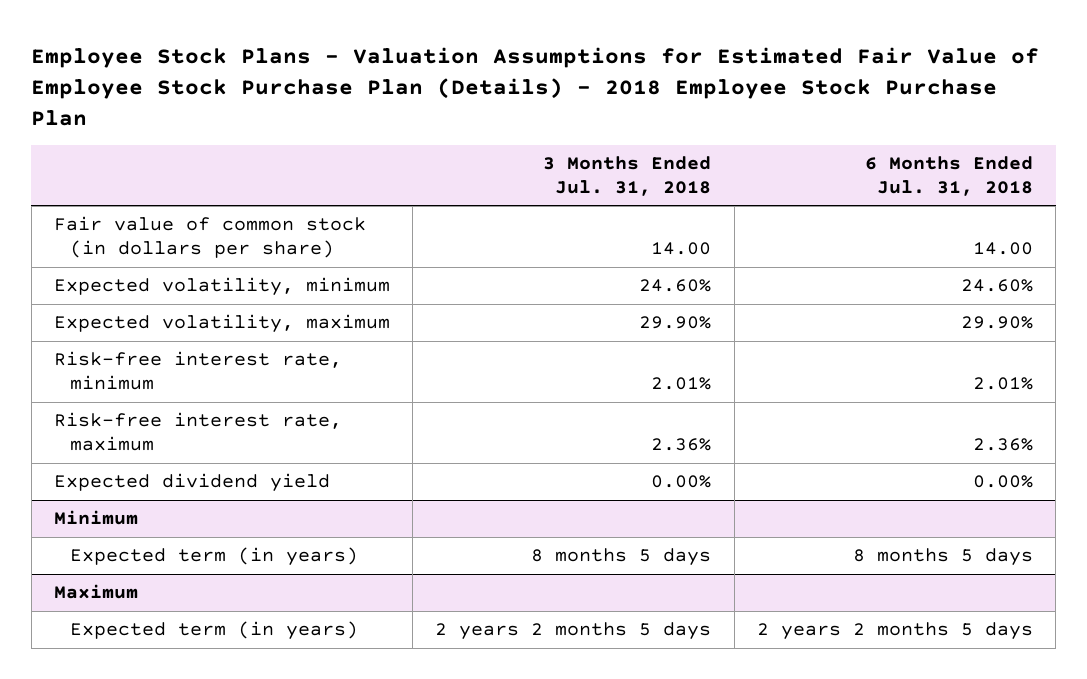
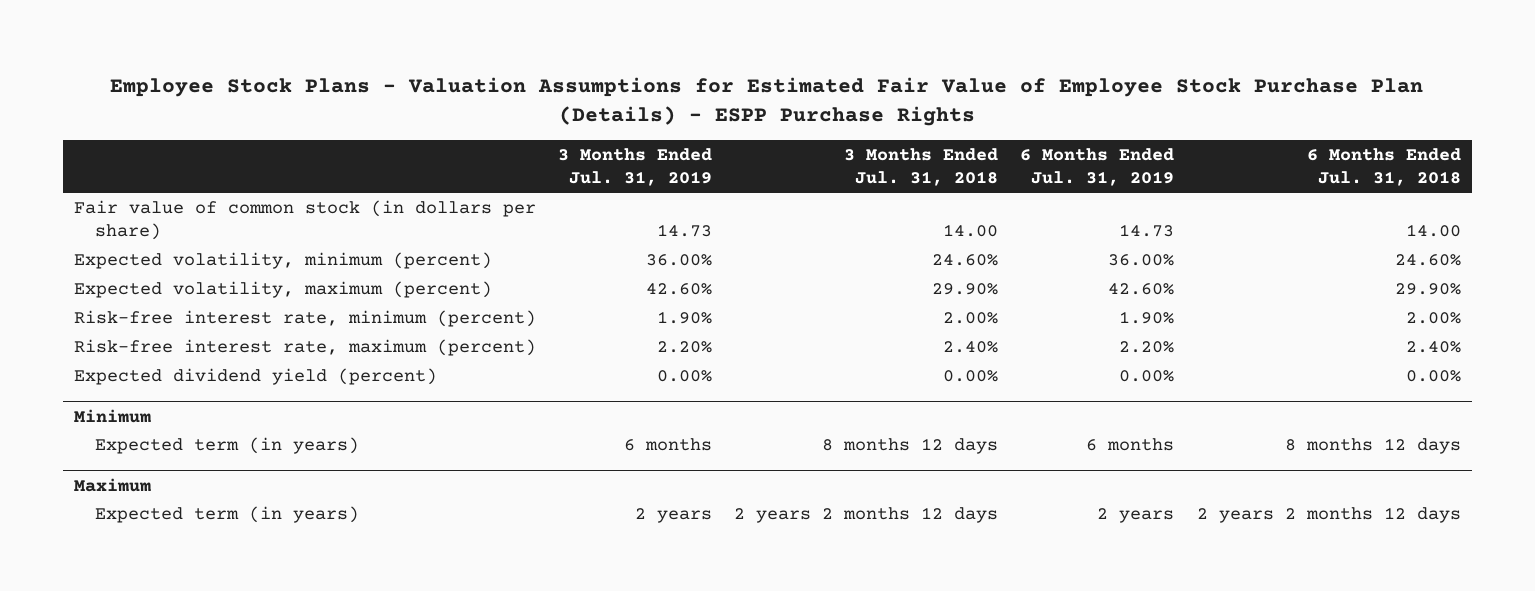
[31,46,1040,126] Employee Stock Plans - Valuation Assumptions for Estimated Fair Value of Employee Stock Purchase Plan (Details) - 2018 Employee Stock Purchase Plan -> [110,77,1424,127] Employee Stock Plans - Valuation Assumptions for Estimated Fair Value of Employee Stock Purchase Plan (Details) - ESPP Purchase Rights
none -> [558,147,713,187] 3 Months Ended Jul. 31, 2019
none -> [1020,147,1175,187] 6 Months Ended Jul. 31, 2019
[54,277,391,297] Expected volatility, minimum -> [74,251,493,269] Expected volatility, minimum (percent)
[54,314,391,334] Expected volatility, maximum -> [74,280,493,298] Expected volatility, maximum (percent)
[54,351,343,391] Risk-free interest rate, minimum -> [74,309,537,327] Risk-free interest rate, minimum (percent)
[651,377,712,391] 2.01% -> [943,311,999,324] 2.00%
[972,377,1033,391] 2.01% -> [1405,311,1461,324] 2.00%
[54,412,343,452] Risk-free interest rate, maximum -> [74,338,537,356] Risk-free interest rate, maximum (percent)
[651,438,712,452] 2.36% -> [943,340,999,353] 2.40%
[972,438,1033,452] 2.36% -> [1405,340,1461,353] 2.40%
[54,473,331,493] Expected dividend yield -> [74,367,438,385] Expected dividend yield (percent)
[531,548,712,567] 8 months 5 days -> [822,437,999,454] 8 months 12 days
[852,548,1033,567] 8 months 5 days -> [1284,437,1461,454] 8 months 12 days
[435,622,712,641] 2 years 2 months 5 days -> [734,506,999,523] 2 years 2 months 12 days
[756,622,1033,641] 2 years 2 months 5 days -> [1196,506,1461,523] 2 years 2 months 12 days

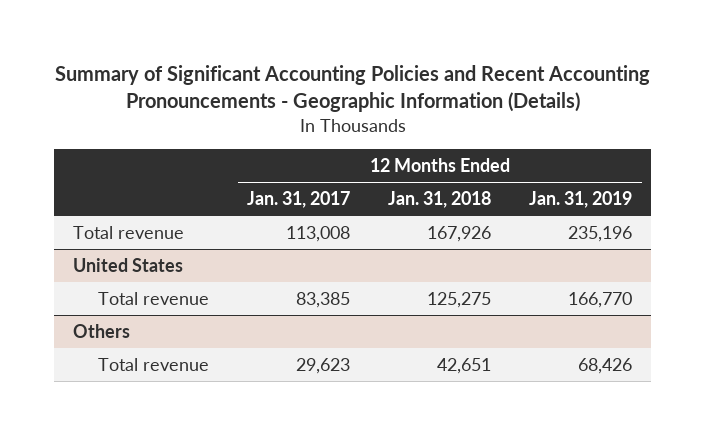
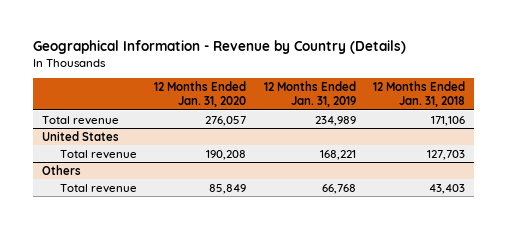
[54,65,650,113] Summary of Significant Accounting Policies and Recent Accounting Pronouncements - Geographic Information (Details) -> [33,40,407,55] Geographical Information - Revenue by Country (Details)
[247,191,351,209] Jan. 31, 2017 -> none
none -> [154,81,247,108] 12 Months Ended Jan. 31, 2020
[427,225,492,242] 167,926 -> [431,115,466,126] 171,106
[568,225,633,242] 235,196 -> [314,115,356,126] 234,989
[427,291,492,308] 125,275 -> [427,149,466,160] 127,703
[568,291,633,308] 166,770 -> [319,149,356,160] 168,221
[437,357,492,374] 42,651 -> [429,183,466,194] 43,403
[578,357,633,374] 68,426 -> [321,183,356,194] 66,768

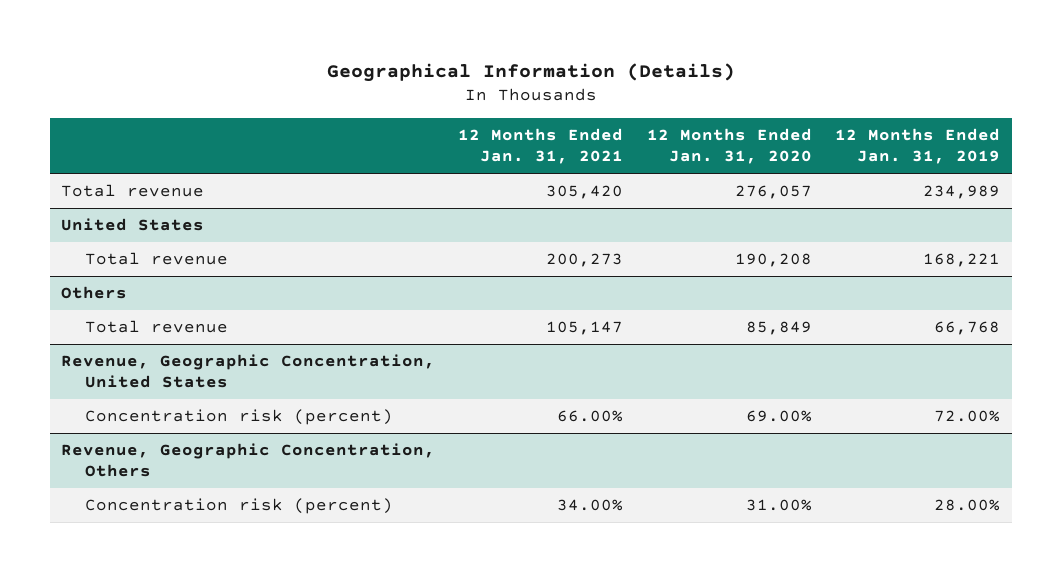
[33,40,407,55] Geographical Information - Revenue by Country (Details) -> [326,62,735,82] Geographical Information (Details)
[373,81,466,108] 12 Months Ended Jan. 31, 2018 -> none
none -> [458,127,624,164] 12 Months Ended Jan. 31, 2021
none -> [61,354,436,389] Revenue, Geographic Concentration, United States
none -> [84,409,393,426] Concentration risk (percent)
none -> [61,443,436,478] Revenue, Geographic Concentration, Others
none -> [84,498,393,515] Concentration risk (percent)

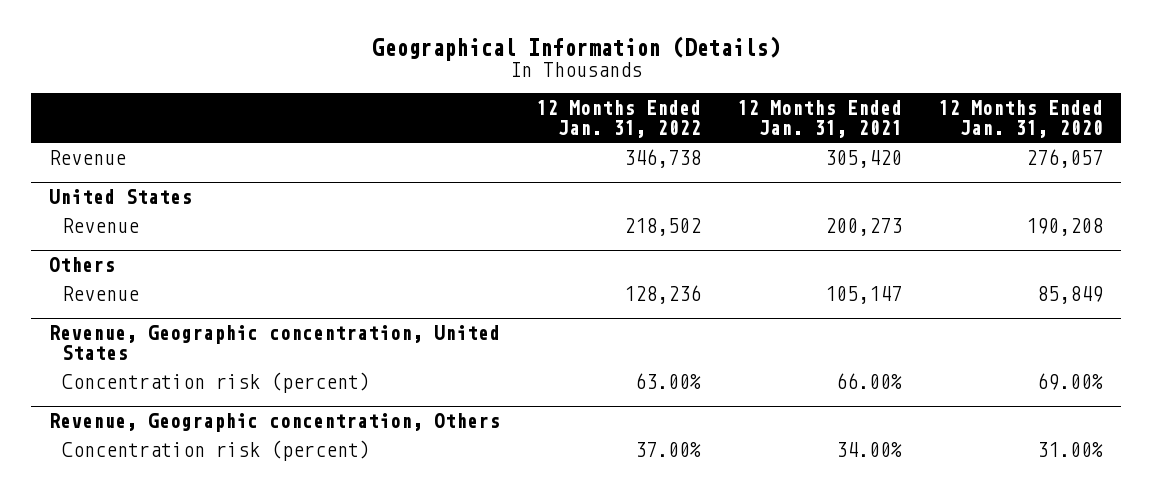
[834,127,1000,164] 12 Months Ended Jan. 31, 2019 -> none
none -> [535,99,701,139] 12 Months Ended Jan. 31, 2022
[61,184,205,198] Total revenue -> [48,149,126,165] Revenue
[84,252,228,266] Total revenue -> [61,217,139,233] Revenue
[84,320,228,334] Total revenue -> [61,285,139,301] Revenue
[61,354,436,389] Revenue, Geographic Concentration, United States -> [48,324,500,361] Revenue, Geographic concentration, United States
[61,443,436,478] Revenue, Geographic Concentration, Others -> [48,412,500,432] Revenue, Geographic concentration, Others

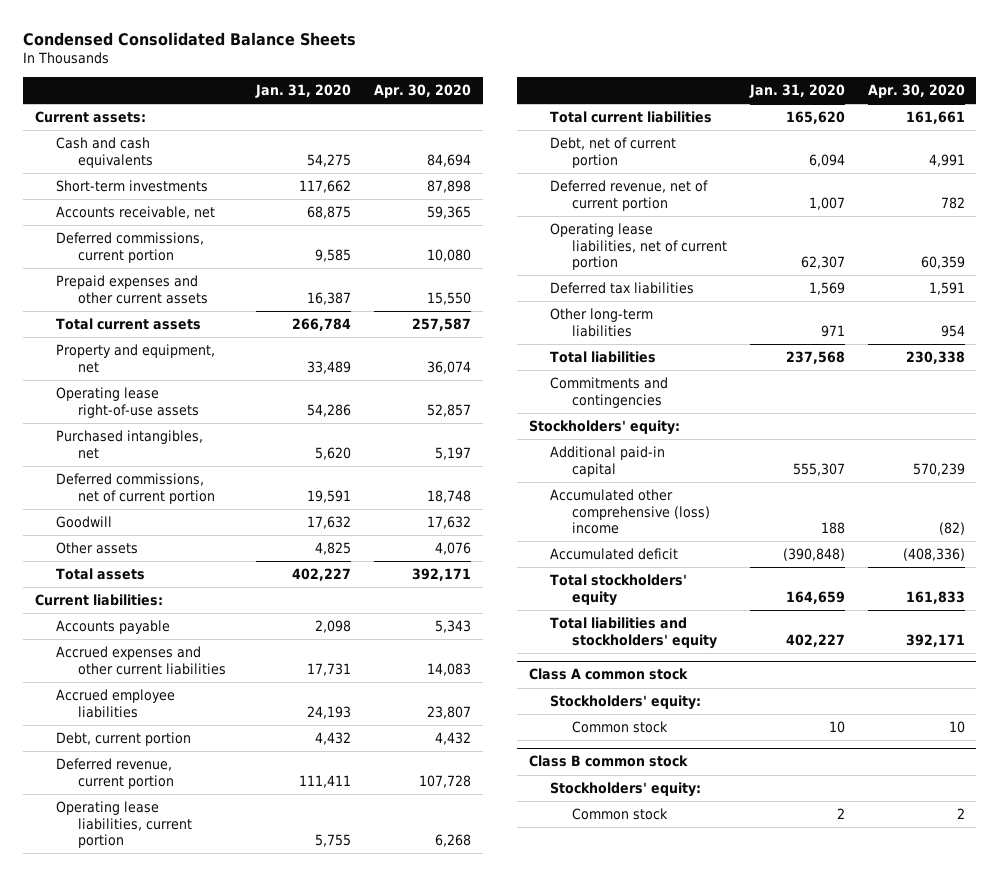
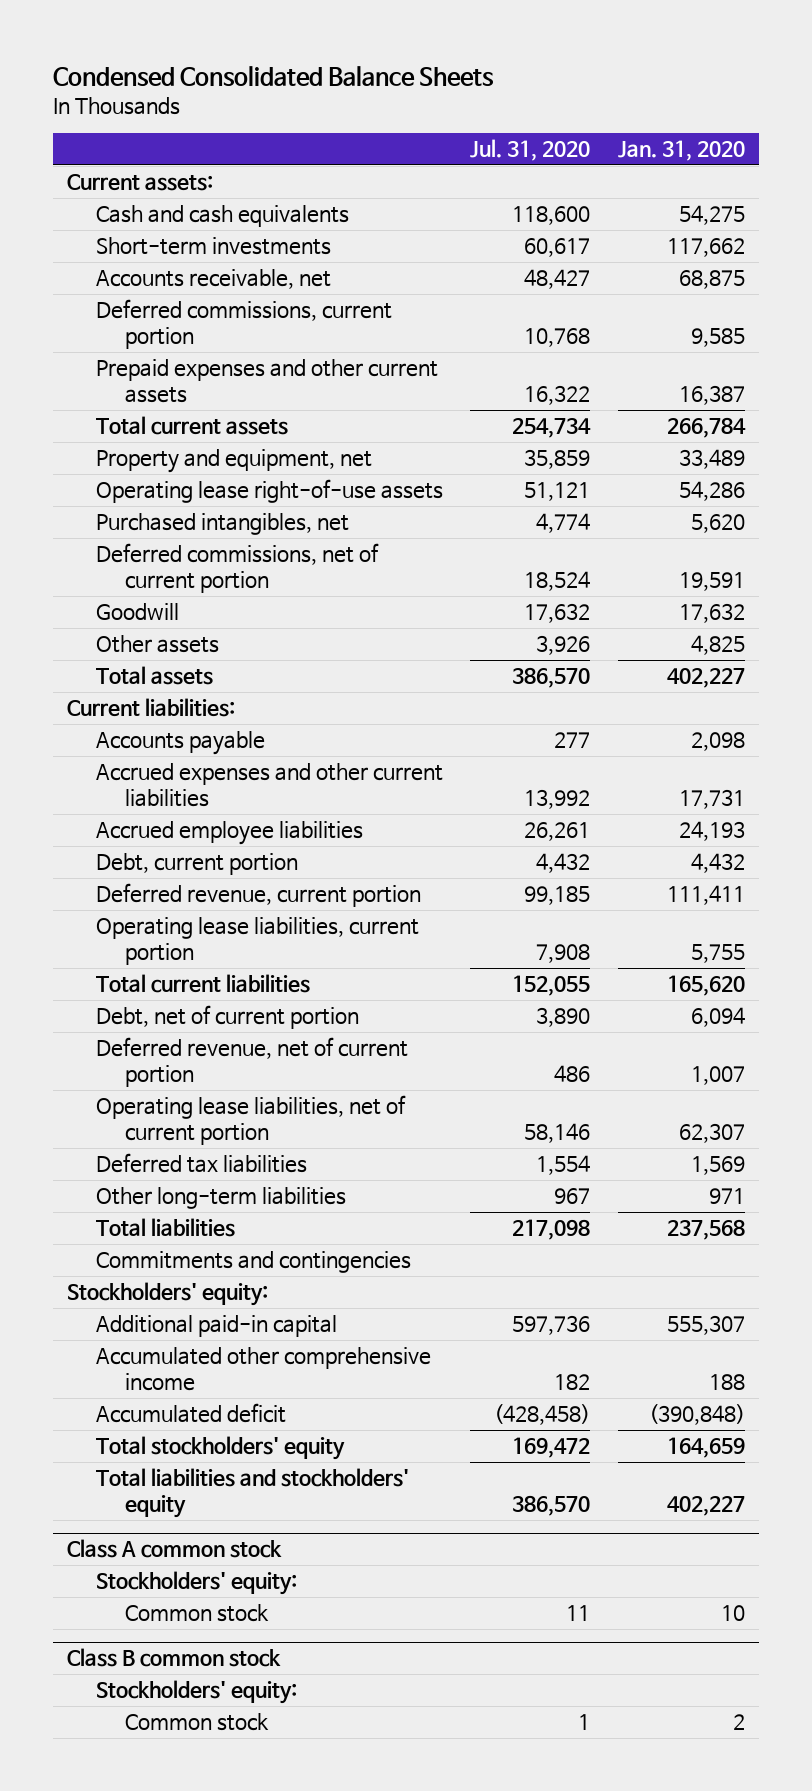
[374,84,472,99] Apr. 30, 2020 -> none
none -> [470,139,591,162] Jul. 31, 2020
[550,489,710,535] Accumulated other comprehensive (loss) income -> [95,1347,431,1392] Accumulated other comprehensive income

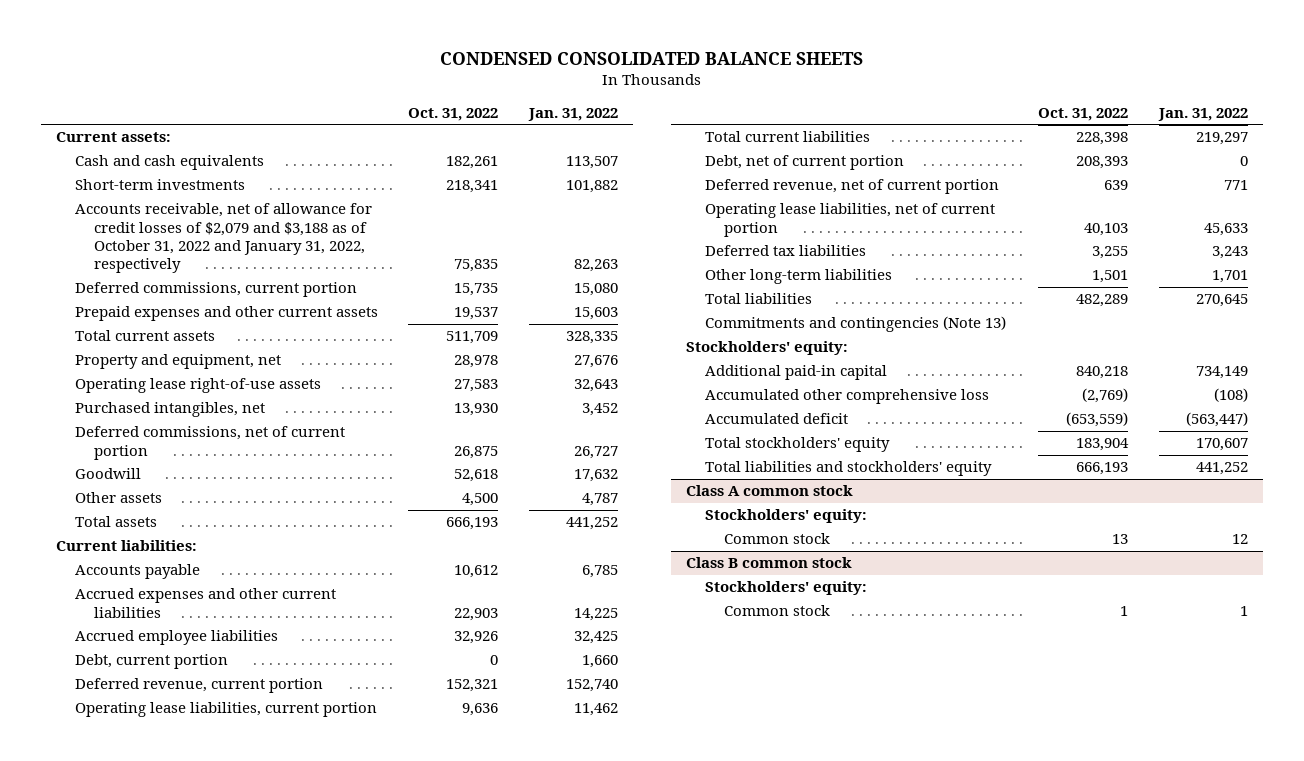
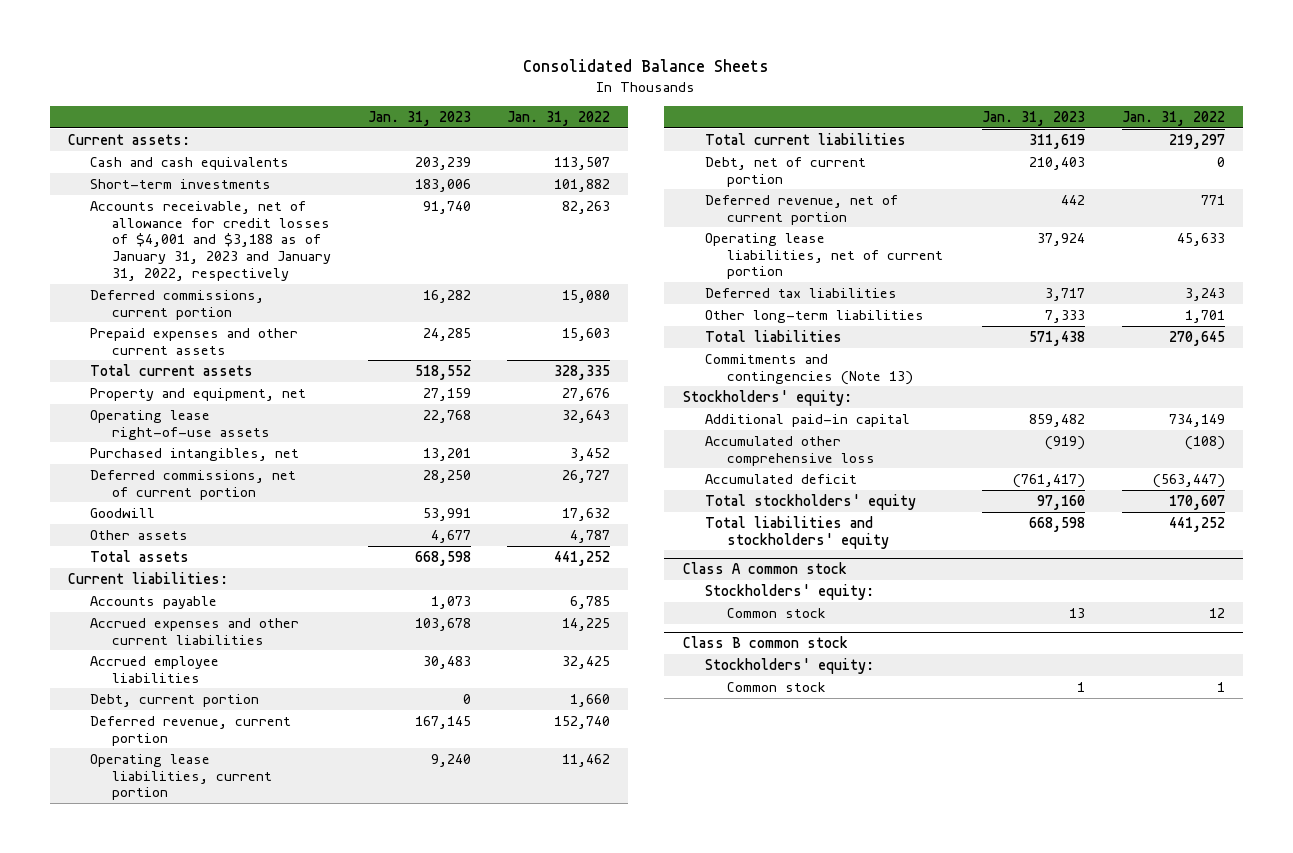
[439,51,863,65] CONDENSED CONSOLIDATED BALANCE SHEETS -> [523,59,770,73] Consolidated Balance Sheets
[408,107,499,121] Oct. 31, 2022 -> none
none -> [367,111,471,127] Jan. 31, 2023
[74,203,372,274] Accounts receivable, net of allowance for credit losses of $2,079 and $3,188 as of October 31, 2022 and January 31, 2022, respectively -> [90,200,332,281] Accounts receivable, net of allowance for credit losses of $4,001 and $3,188 as of January 31, 2023 and January 31, 2022, respectively

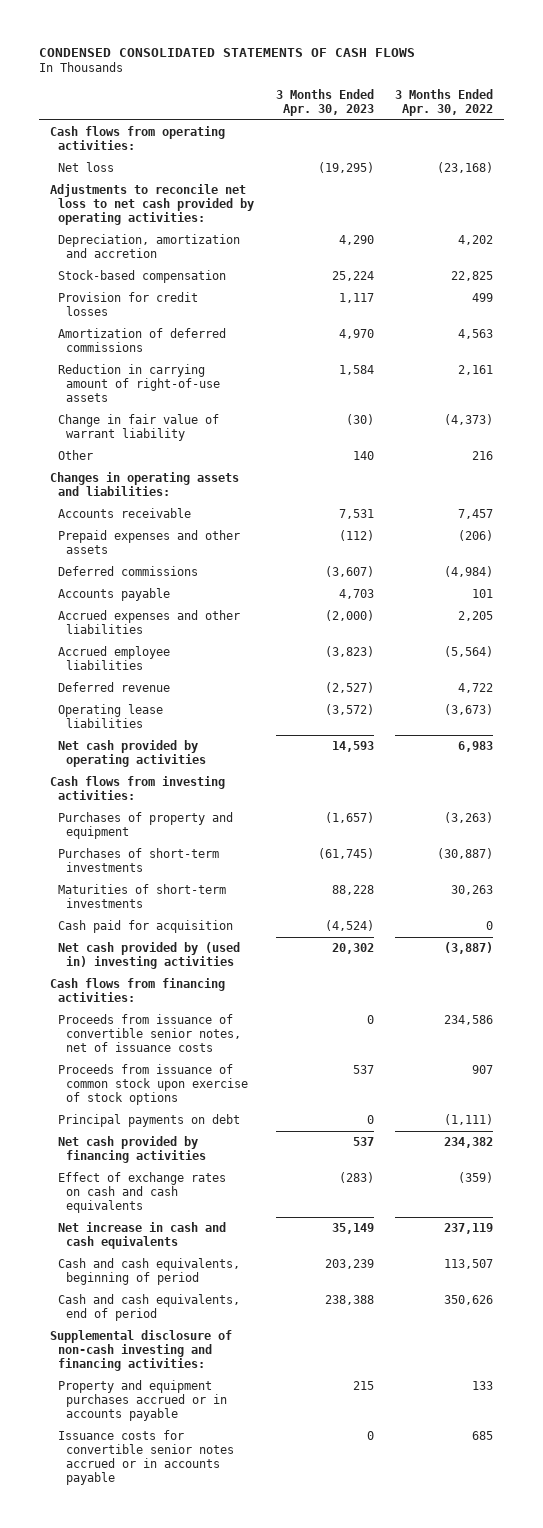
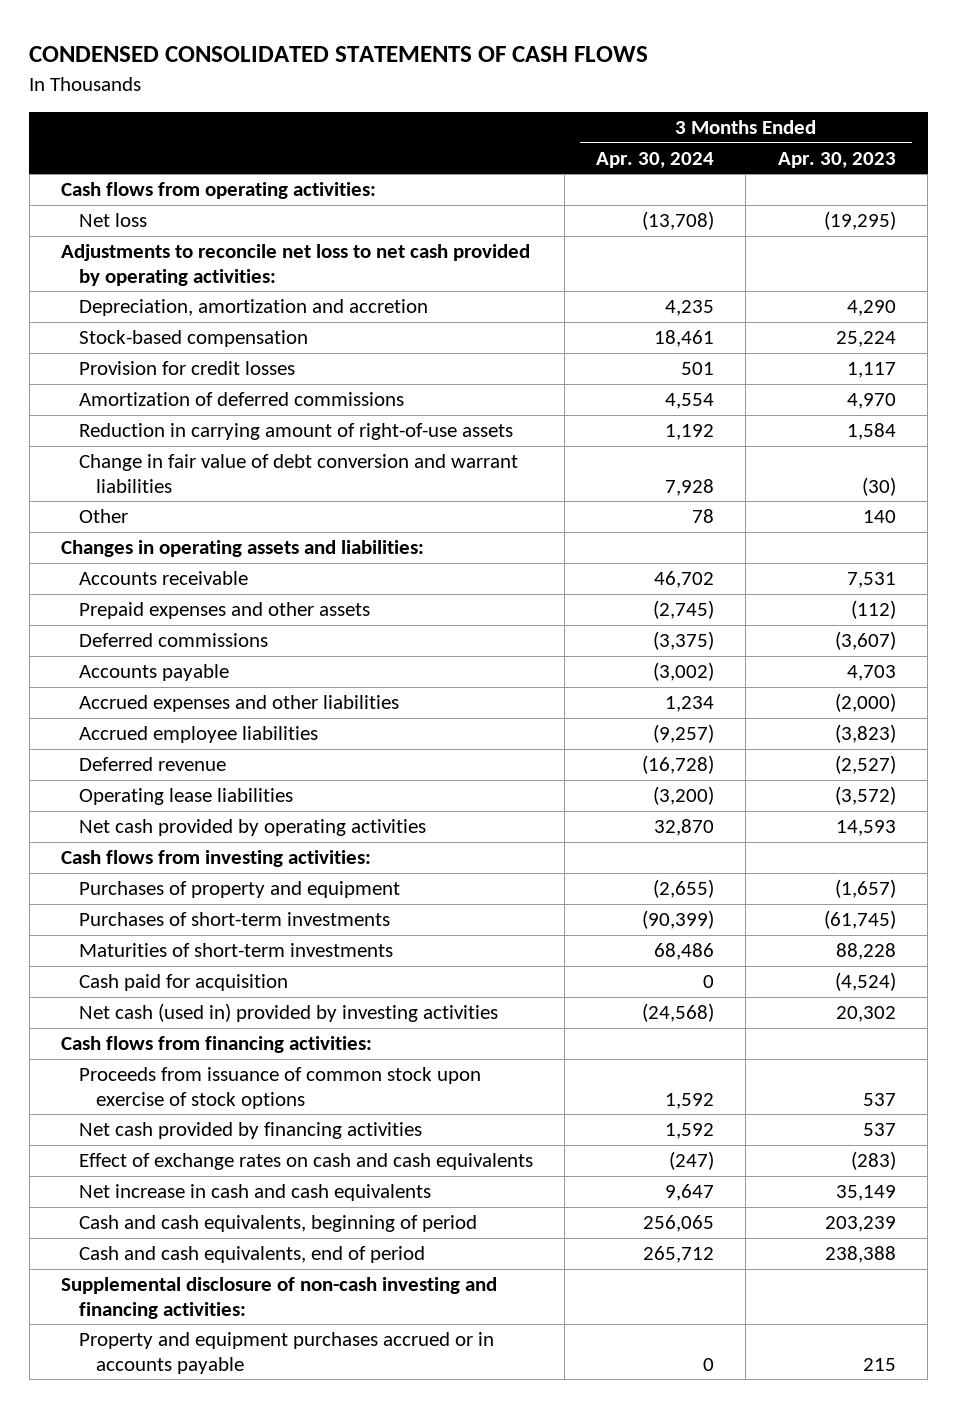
[395,88,494,116] 3 Months Ended Apr. 30, 2022 -> none
none -> [596,151,715,168] Apr. 30, 2024
[57,414,219,442] Change in fair value of warrant liability -> [78,454,518,493] Change in fair value of debt conversion and warrant liabilities
[57,942,240,970] Net cash provided by (used in) investing activities -> [78,1003,498,1023] Net cash (used in) provided by investing activities
[57,1014,241,1053] Proceeds from issuance of convertible senior notes, net of issuance costs -> none
[57,1114,240,1128] Principal payments on debt -> none
[57,1430,234,1486] Issuance costs for convertible senior notes accrued or in accounts payable -> none

